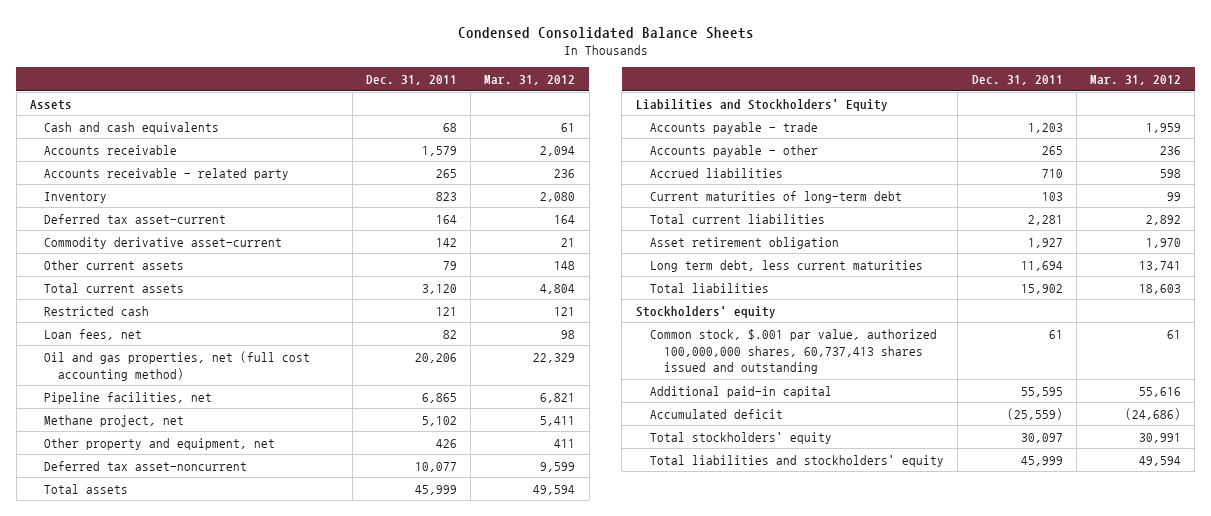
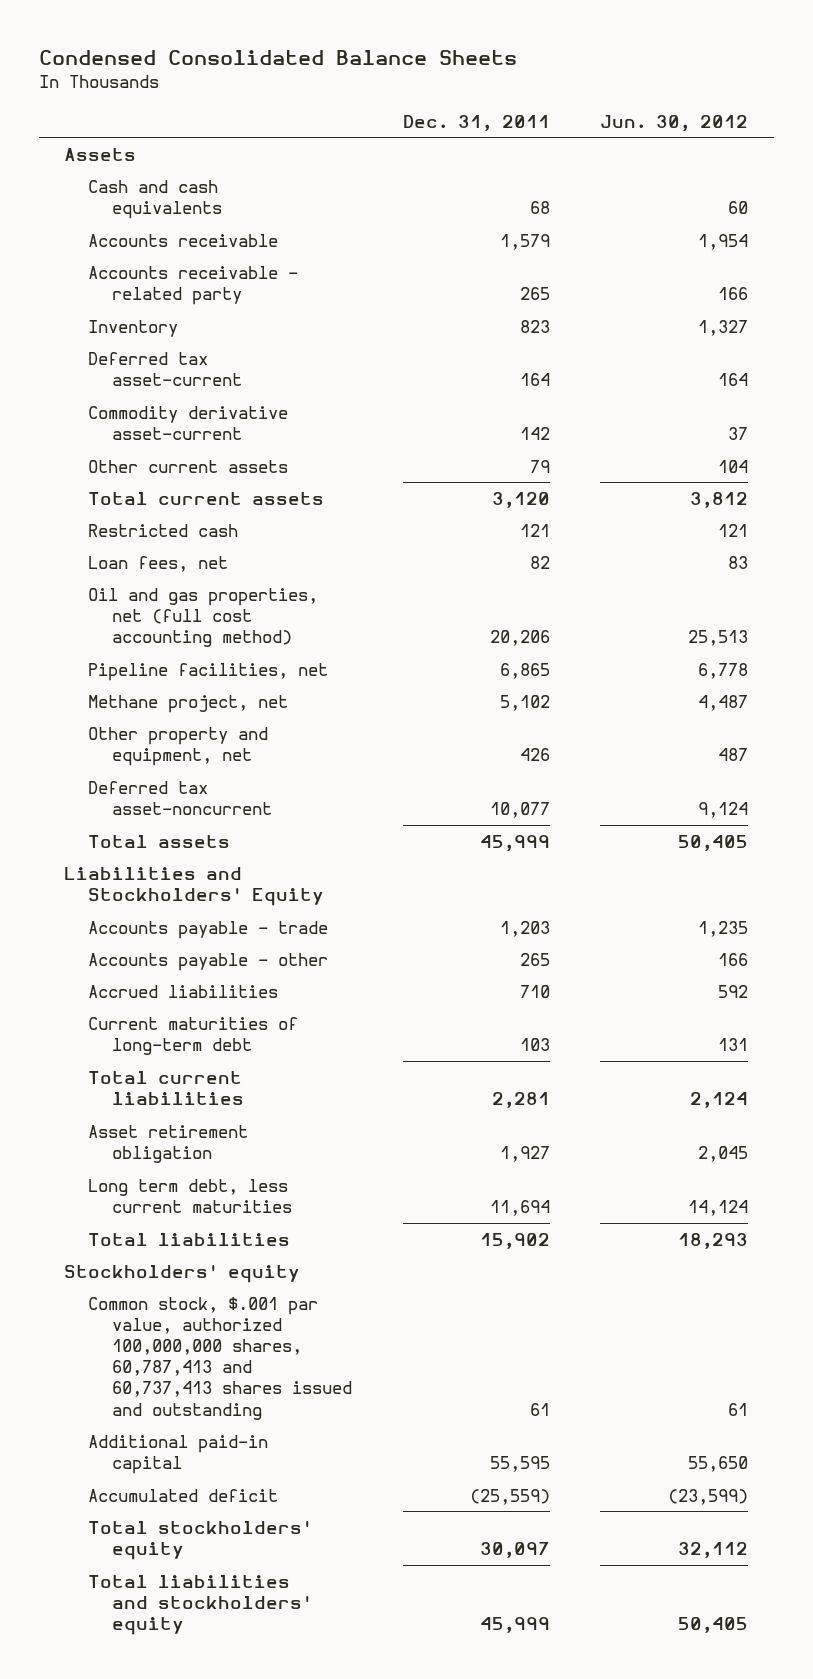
[484,75,576,86] Mar. 31, 2012 -> none
none -> [600,114,749,131] Jun. 30, 2012
[649,328,937,375] Common stock, $.001 par value, authorized 100,000,000 shares, 60,737,413 shares issued and outstanding -> [88,1296,352,1420] Common stock, $.001 par value, authorized 100,000,000 shares, 60,787,413 and 60,737,413 shares issued and outstanding

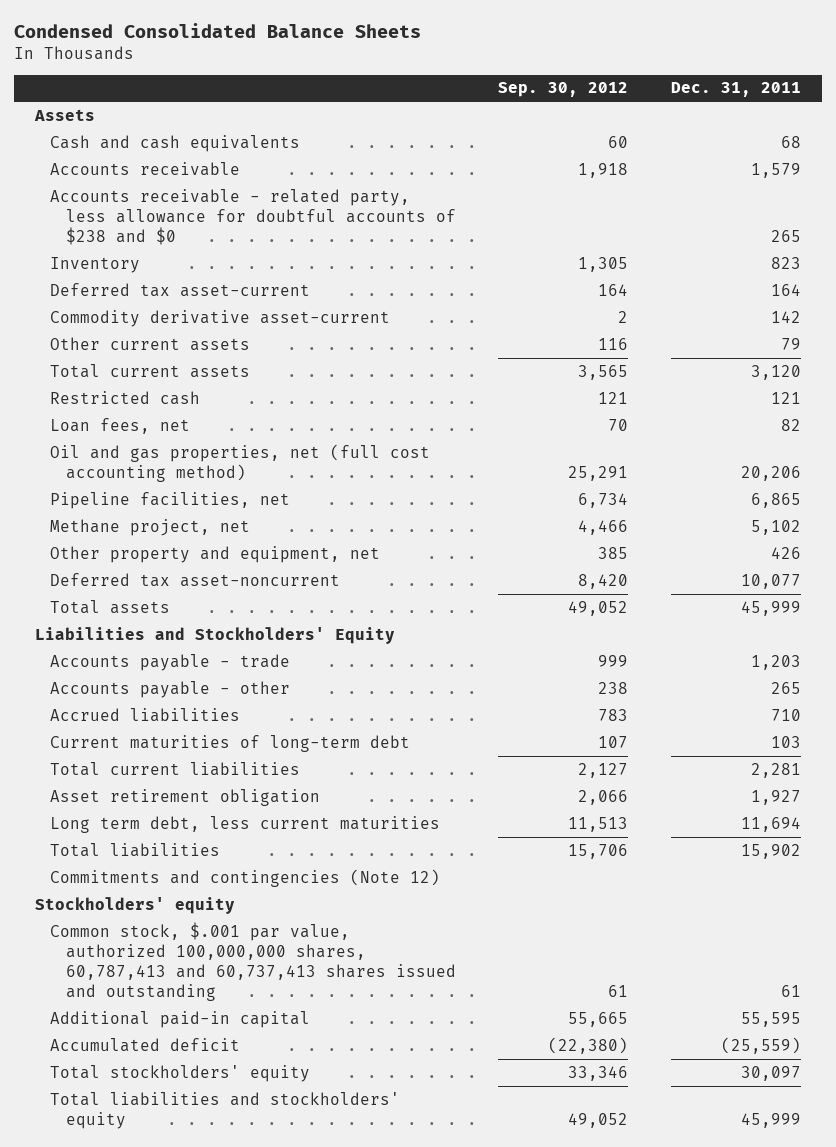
[600,114,749,131] Jun. 30, 2012 -> none
none -> [498,82,629,98] Sep. 30, 2012
[88,265,299,305] Accounts receivable - related party -> [50,188,456,246] Accounts receivable - related party, less allowance for doubtful accounts of $238 and $0
none -> [50,868,441,887] Commitments and contingencies (Note 12)

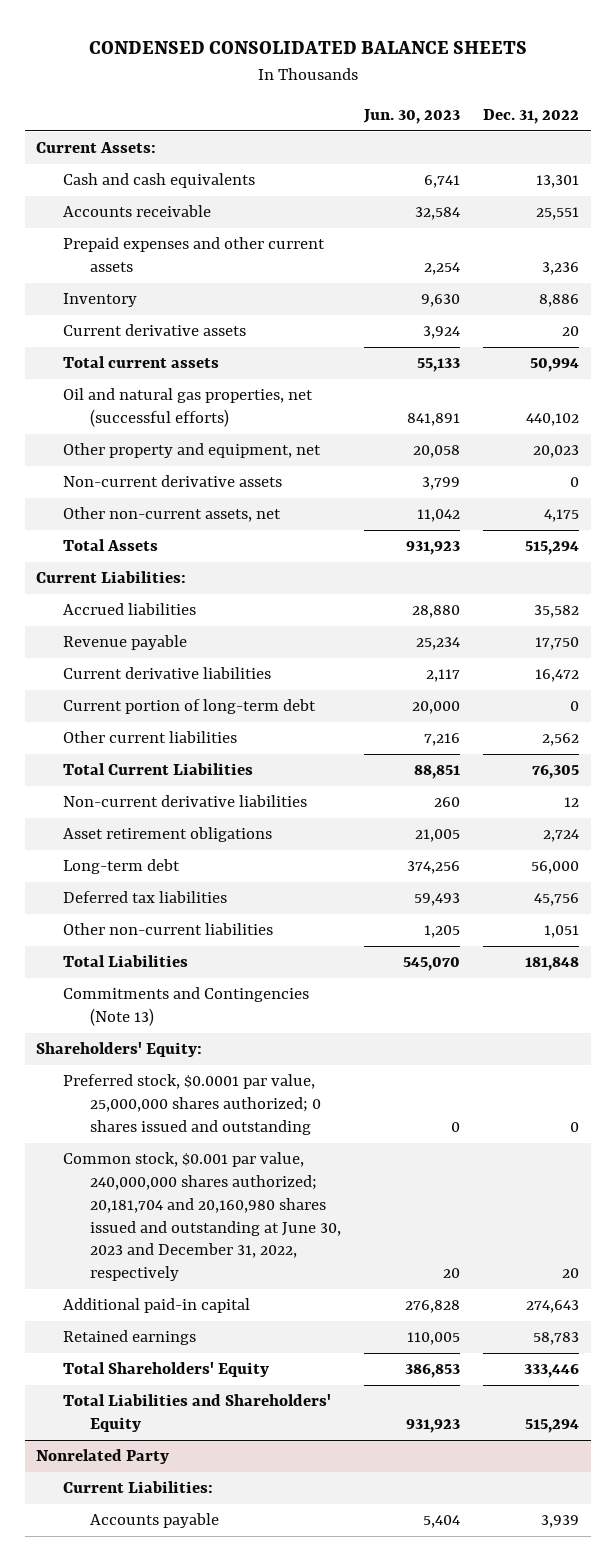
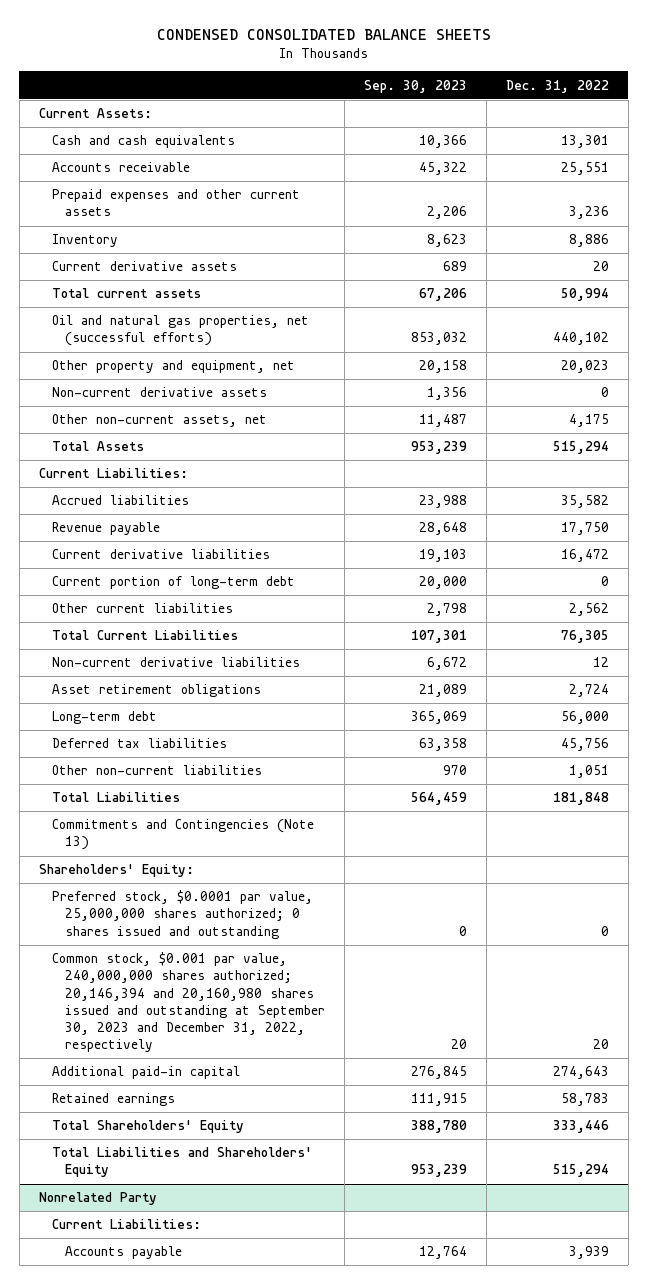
[363,109,461,125] Jun. 30, 2023 -> none
none -> [364,79,468,93] Sep. 30, 2023
[63,1152,342,1282] Common stock, $0.001 par value, 240,000,000 shares authorized; 20,181,704 and 20,160,980 shares issued and outstanding at June 30, 2023 and December 31, 2022, respectively -> [51,952,326,1053] Common stock, $0.001 par value, 240,000,000 shares authorized; 20,146,394 and 20,160,980 shares issued and outstanding at September 30, 2023 and December 31, 2022, respectively

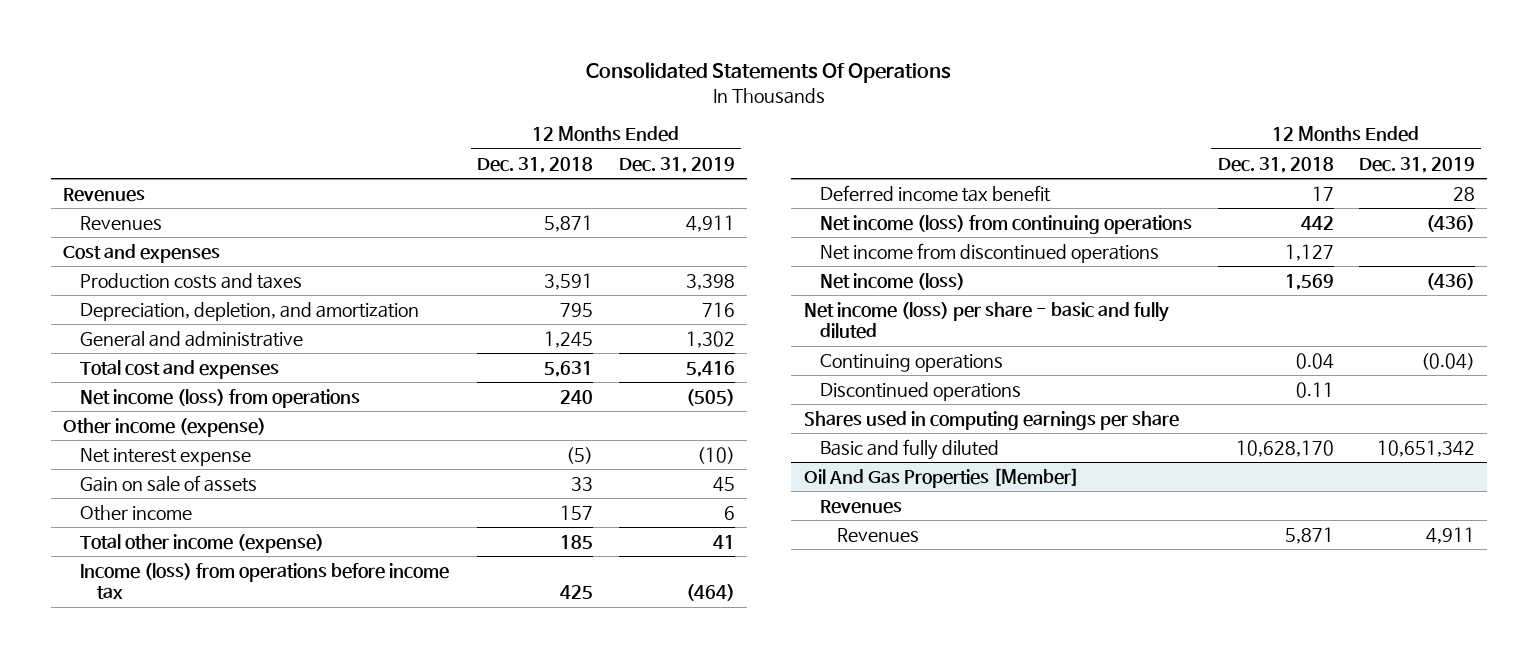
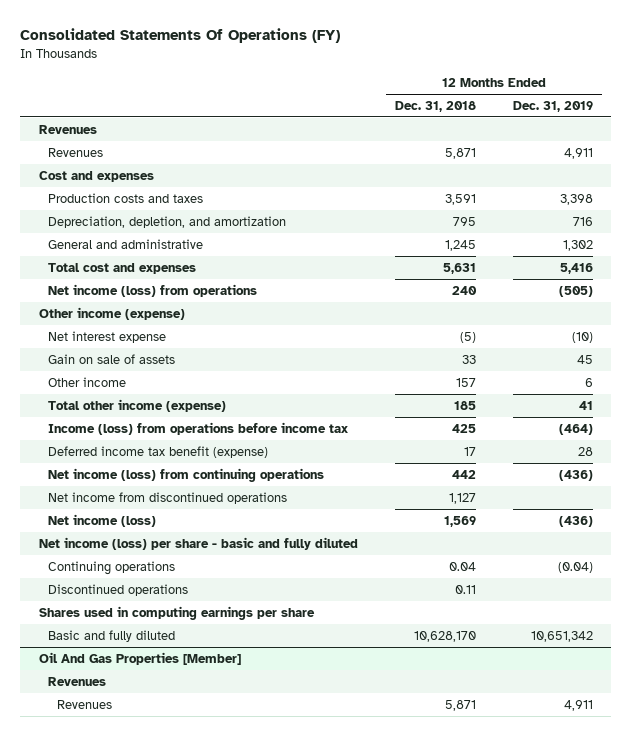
[586,62,952,84] Consolidated Statements Of Operations -> [20,28,341,44] Consolidated Statements Of Operations (FY)
[820,185,1052,203] Deferred income tax benefit -> [48,445,269,458] Deferred income tax benefit (expense)

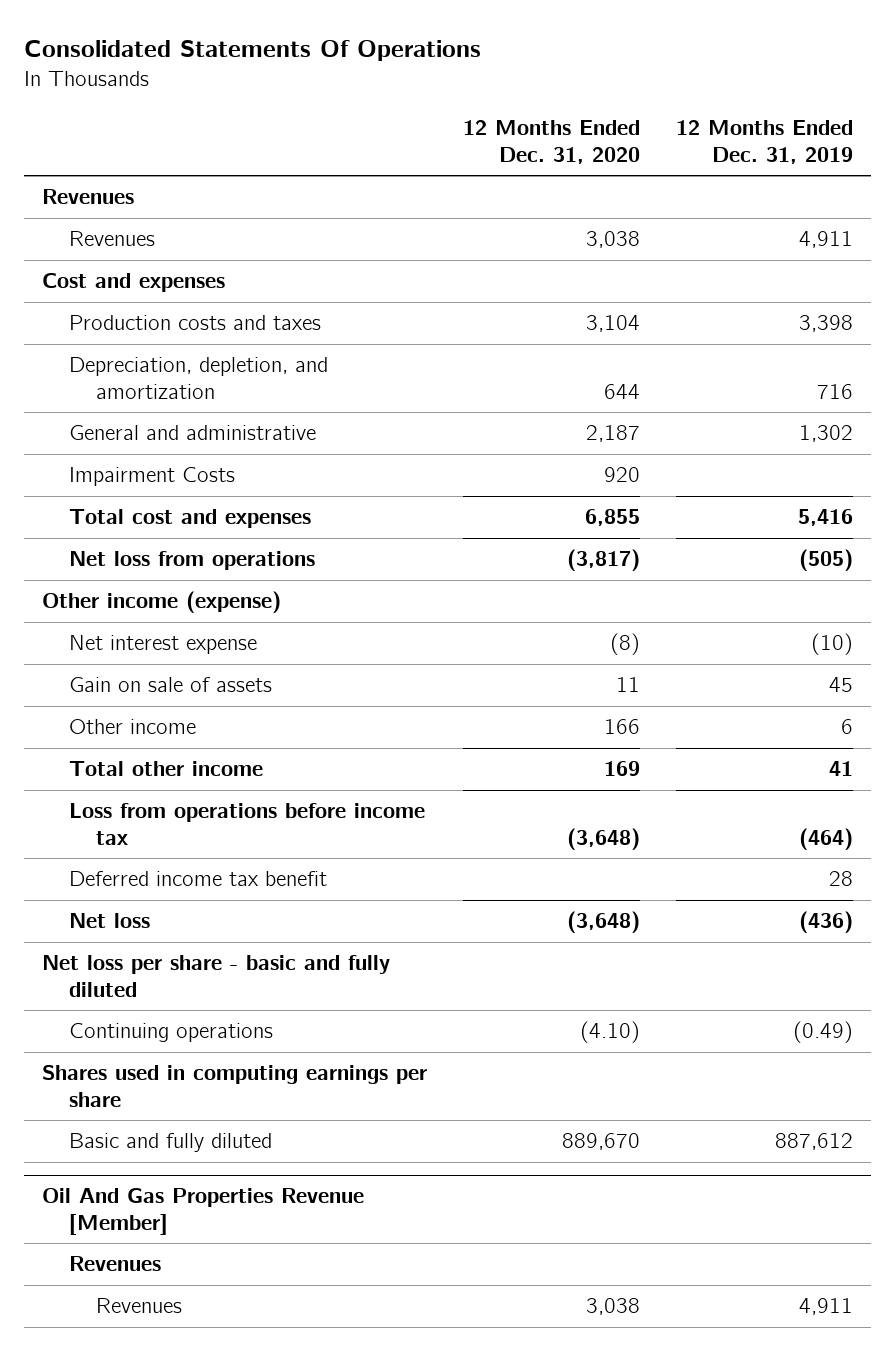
[20,28,341,44] Consolidated Statements Of Operations (FY) -> [24,40,482,62] Consolidated Statements Of Operations
[394,100,476,112] Dec. 31, 2018 -> none
none -> [462,120,640,164] 12 Months Ended Dec. 31, 2020
none -> [69,467,236,487] Impairment Costs
[48,283,258,297] Net income (loss) from operations -> [69,551,316,571] Net loss from operations
[48,467,325,482] Net income (loss) from continuing operations -> none
[48,491,288,504] Net income from discontinued operations -> none
[48,583,189,596] Discontinued operations -> none
[48,398,227,412] Total other income (expense) -> [69,761,264,777] Total other income
[48,421,349,435] Income (loss) from operations before income tax -> [69,803,426,845] Loss from operations before income tax
[48,445,269,458] Deferred income tax benefit (expense) -> [69,871,328,887] Deferred income tax benefit
[48,513,157,527] Net income (loss) -> [69,913,151,929] Net loss
[38,536,358,550] Net income (loss) per share - basic and fully diluted -> [42,955,391,997] Net loss per share - basic and fully diluted
[557,561,593,573] (0.04) -> [792,1021,853,1044] (0.49)
[530,630,593,642] 10,651,342 -> [774,1133,853,1151] 887,612
[38,651,241,665] Oil And Gas Properties [Member] -> [42,1188,365,1235] Oil And Gas Properties Revenue [Member]

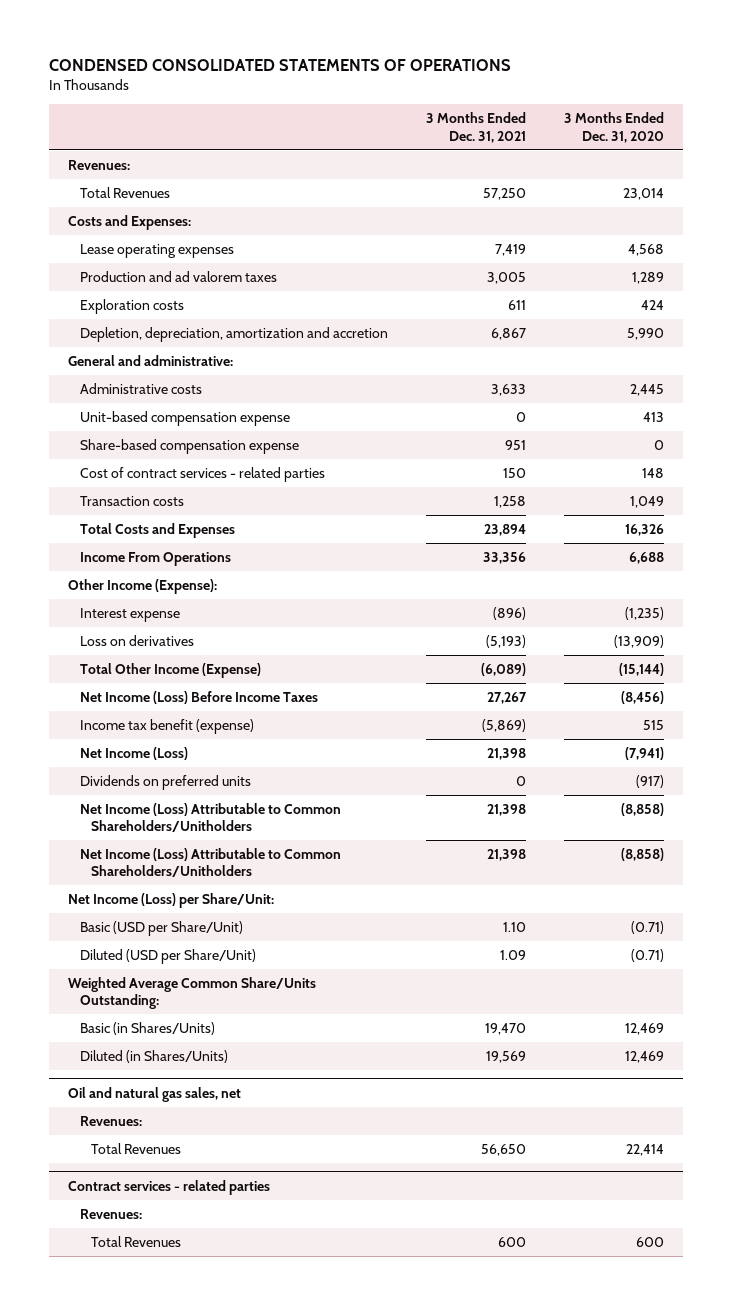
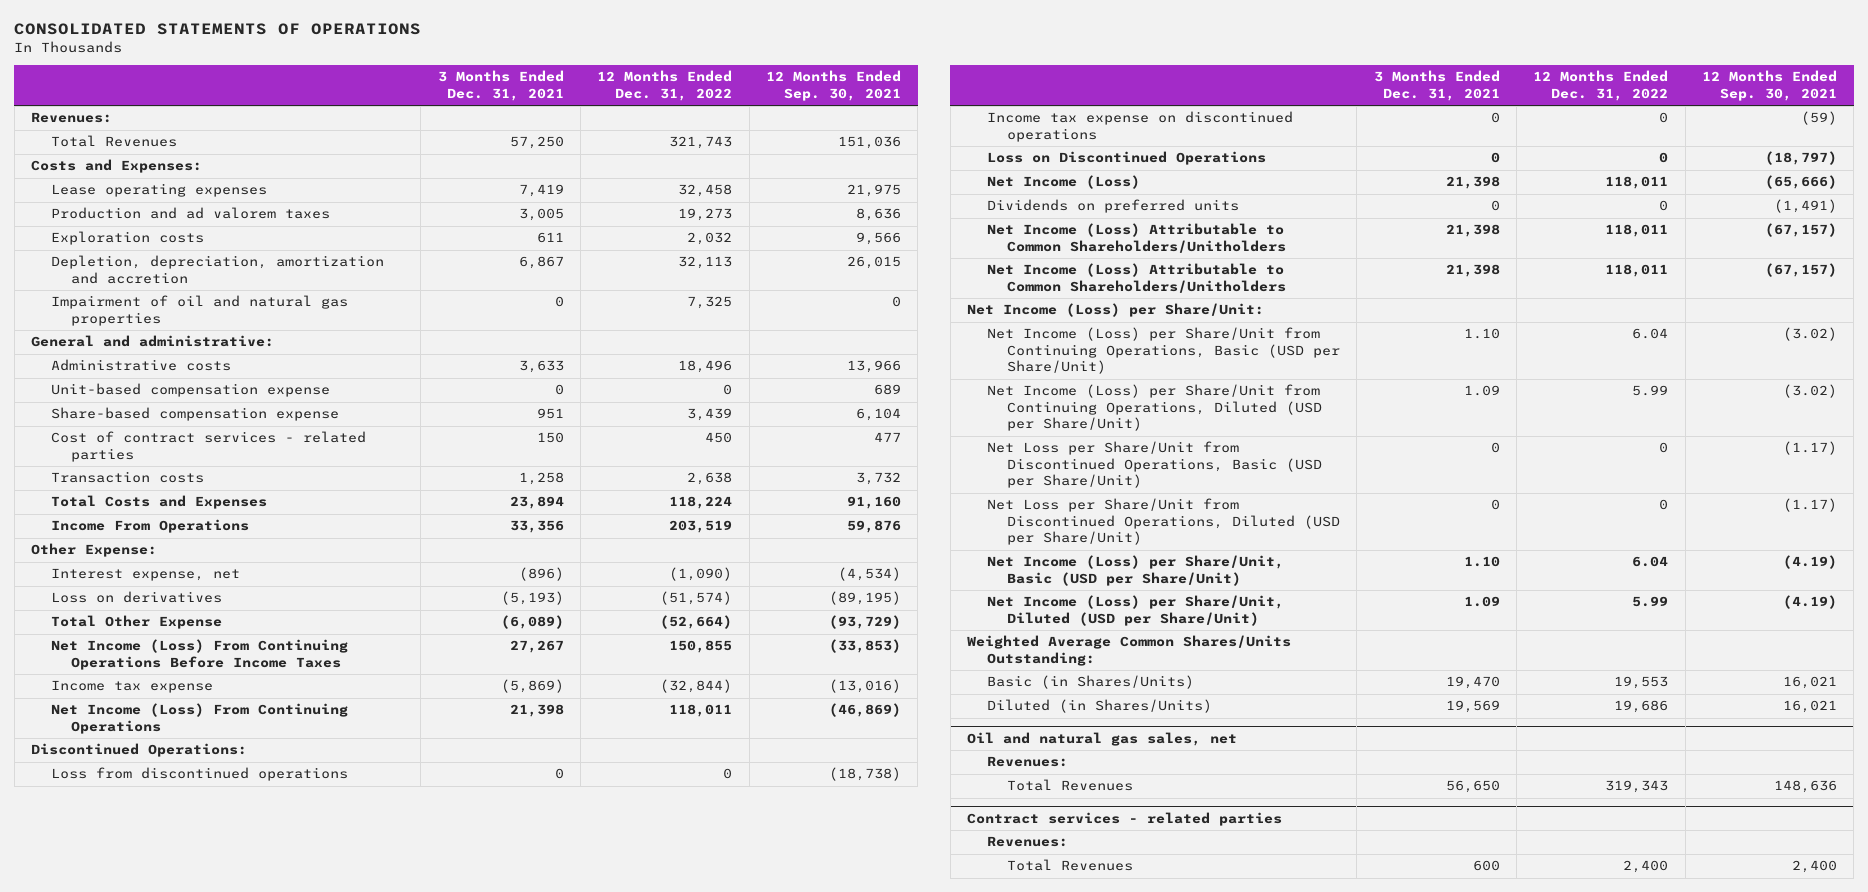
[49,59,512,72] CONDENSED CONSOLIDATED STATEMENTS OF OPERATIONS -> [14,23,422,36] CONSOLIDATED STATEMENTS OF OPERATIONS
[563,112,664,143] 3 Months Ended Dec. 31, 2020 -> none
none -> [597,70,733,101] 12 Months Ended Dec. 31, 2022
none -> [765,70,901,101] 12 Months Ended Sep. 30, 2021
none -> [50,295,348,326] Impairment of oil and natural gas properties
[68,578,218,594] Other Income (Expense): -> [31,543,158,558] Other Expense:
[79,607,180,622] Interest expense -> [50,568,240,582] Interest expense, net
[79,662,261,678] Total Other Income (Expense) -> [50,615,222,630] Total Other Expense
[79,690,318,704] Net Income (Loss) Before Income Taxes -> [50,639,348,670] Net Income (Loss) From Continuing Operations Before Income Taxes
[79,718,254,734] Income tax benefit (expense) -> [50,680,213,694] Income tax expense
none -> [50,703,348,734] Net Income (Loss) From Continuing Operations
none -> [31,743,248,758] Discontinued Operations:
none -> [50,767,348,782] Loss from discontinued operations
none -> [987,111,1294,142] Income tax expense on discontinued operations
none -> [987,151,1267,166] Loss on Discontinued Operations
none -> [987,327,1340,375] Net Income (Loss) per Share/Unit from Continuing Operations, Basic (USD per Share/Unit)
none -> [987,384,1322,432] Net Income (Loss) per Share/Unit from Continuing Operations, Diluted (USD per Share/Unit)
none -> [987,441,1322,489] Net Loss per Share/Unit from Discontinued Operations, Basic (USD per Share/Unit)
none -> [987,498,1340,546] Net Loss per Share/Unit from Discontinued Operations, Diluted (USD per Share/Unit)
[79,920,243,936] Basic (USD per Share/Unit) -> [987,555,1285,586] Net Income (Loss) per Share/Unit, Basic (USD per Share/Unit)
[79,948,256,964] Diluted (USD per Share/Unit) -> [987,595,1285,626] Net Income (Loss) per Share/Unit, Diluted (USD per Share/Unit)
[68,976,317,1010] Weighted Average Common Share/Units Outstanding: -> [967,635,1292,666] Weighted Average Common Shares/Units Outstanding:

